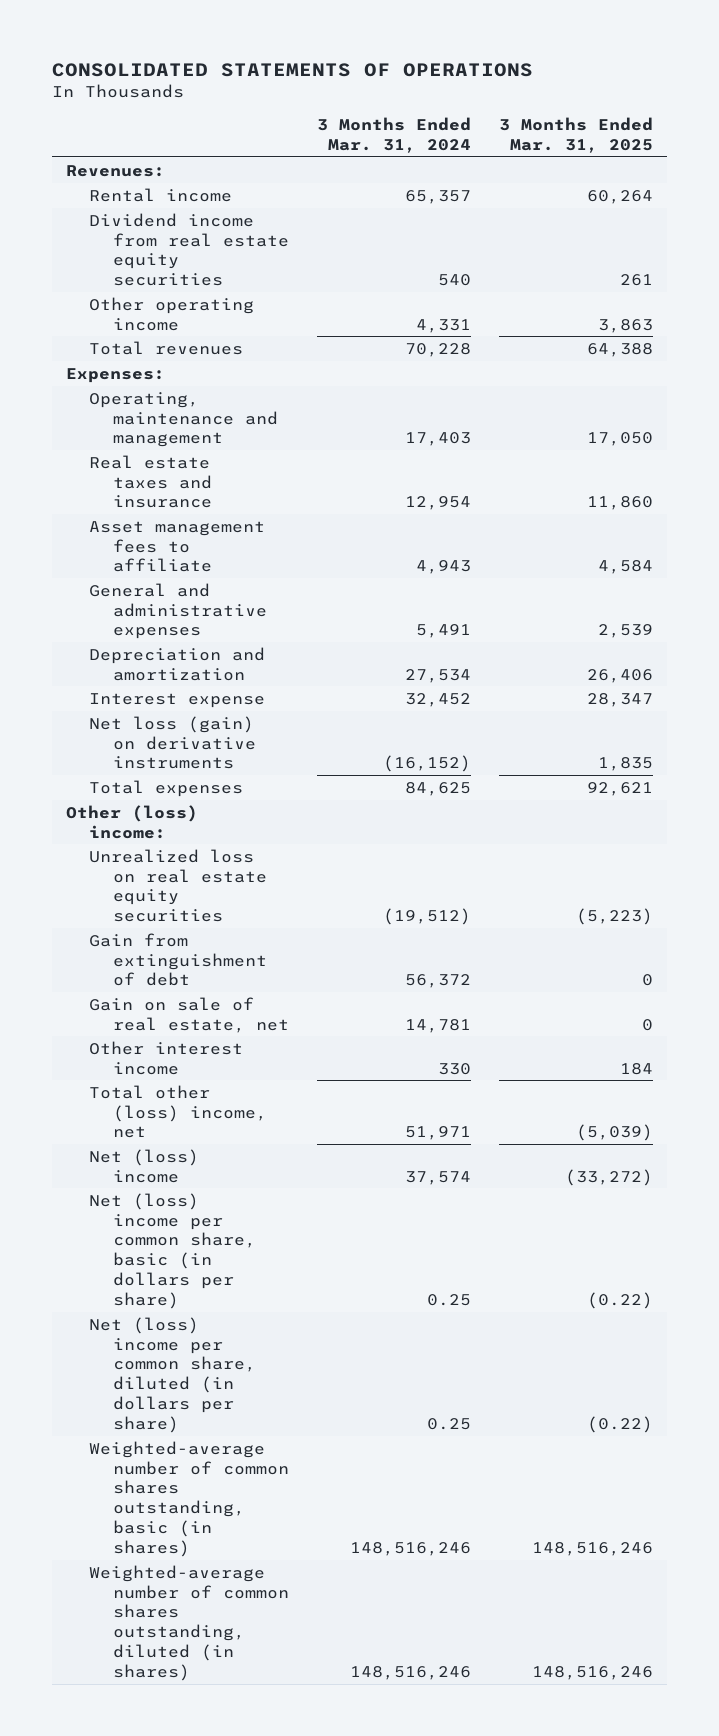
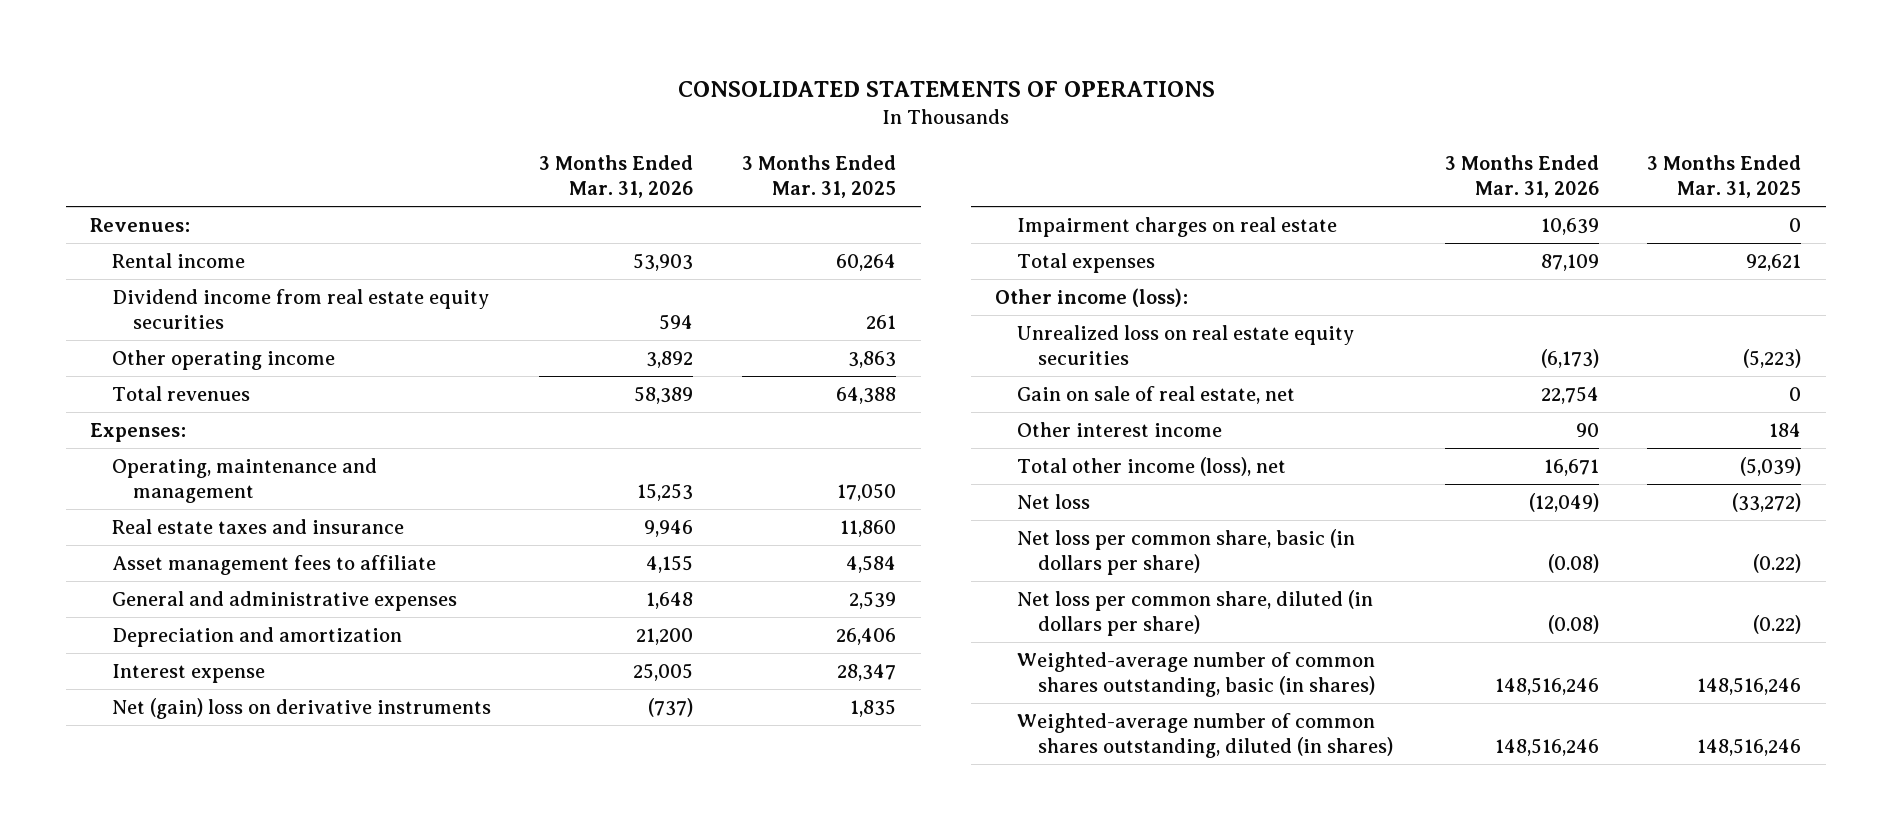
[317,116,472,153] 3 Months Ended Mar. 31, 2024 -> none
none -> [539,154,694,199] 3 Months Ended Mar. 31, 2026
[89,715,257,770] Net loss (gain) on derivative instruments -> [111,697,491,719] Net (gain) loss on derivative instruments
none -> [1016,216,1337,237] Impairment charges on real estate
[65,804,198,839] Other (loss) income: -> [995,287,1189,307] Other income (loss):
[89,932,268,987] Gain from extinguishment of debt -> none
[89,1084,268,1139] Total other (loss) income, net -> [1016,456,1286,476] Total other income (loss), net
[89,1148,200,1183] Net (loss) income -> [1016,493,1090,509] Net loss
[89,1192,257,1309] Net (loss) income per common share, basic (in dollars per share) -> [1016,528,1355,576] Net loss per common share, basic (in dollars per share)
[89,1316,257,1433] Net (loss) income per common share, diluted (in dollars per share) -> [1016,589,1373,637] Net loss per common share, diluted (in dollars per share)

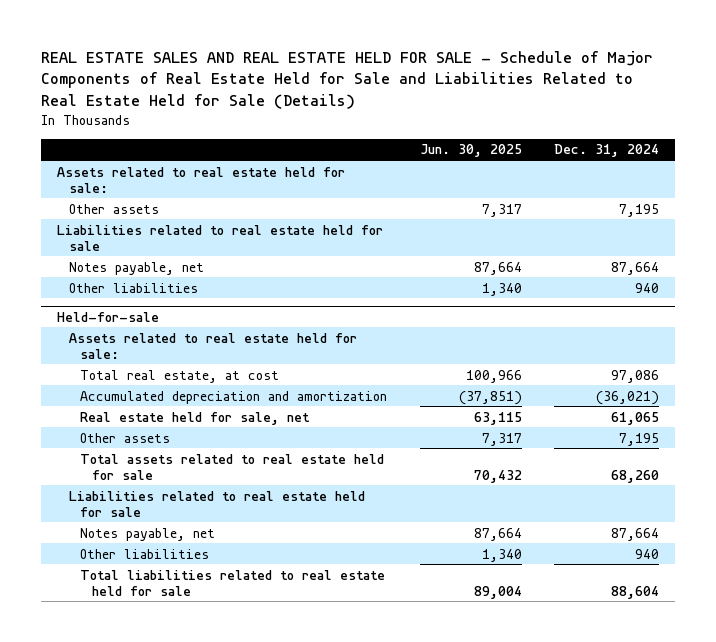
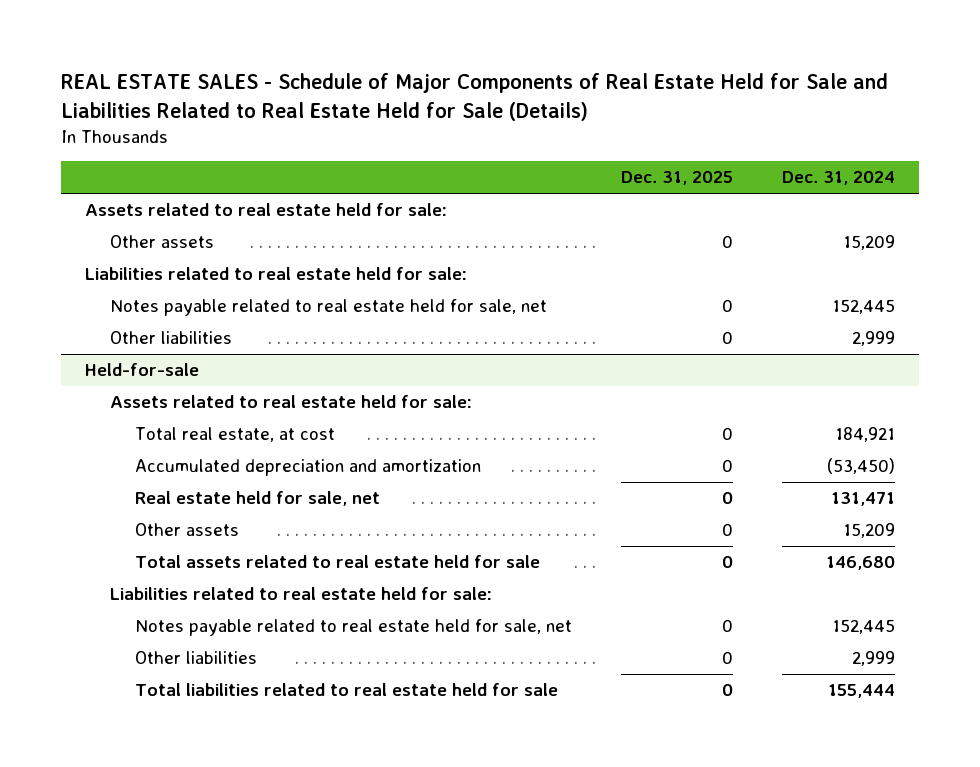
[41,50,654,110] REAL ESTATE SALES AND REAL ESTATE HELD FOR SALE - Schedule of Major Components of Real Estate Held for Sale and Liabilities Related to Real Estate Held for Sale (Details) -> [60,73,888,121] REAL ESTATE SALES - Schedule of Major Components of Real Estate Held for Sale and Liabilities Related to Real Estate Held for Sale (Details)
[419,144,522,158] Jun. 30, 2025 -> none
none -> [620,171,733,186] Dec. 31, 2025
[618,203,659,217] 7,195 -> [842,235,895,251] 15,209
[57,224,384,251] Liabilities related to real estate held for sale -> [85,267,468,281] Liabilities related to real estate held for sale:
[68,261,204,275] Notes payable, net -> [110,299,548,317] Notes payable related to real estate held for sale, net
[610,261,659,275] 87,664 -> [831,299,895,315] 152,445
[634,282,659,293] 940 -> [851,331,895,347] 2,999
[610,369,659,383] 97,086 -> [834,427,895,443] 184,921
[595,390,659,405] (36,021) -> [826,458,895,475] (53,450)
[610,411,659,425] 61,065 -> [830,492,895,507] 131,471
[618,432,659,446] 7,195 -> [842,523,895,539] 15,209
[610,469,659,483] 68,260 -> [825,556,895,571] 146,680
[68,490,365,517] Liabilities related to real estate held for sale -> [110,587,493,601] Liabilities related to real estate held for sale:
[80,527,216,541] Notes payable, net -> [134,619,572,637] Notes payable related to real estate held for sale, net
[610,527,659,541] 87,664 -> [831,619,895,635] 152,445
[634,548,659,559] 940 -> [851,651,895,667] 2,999
[610,585,659,599] 88,604 -> [827,684,895,699] 155,444

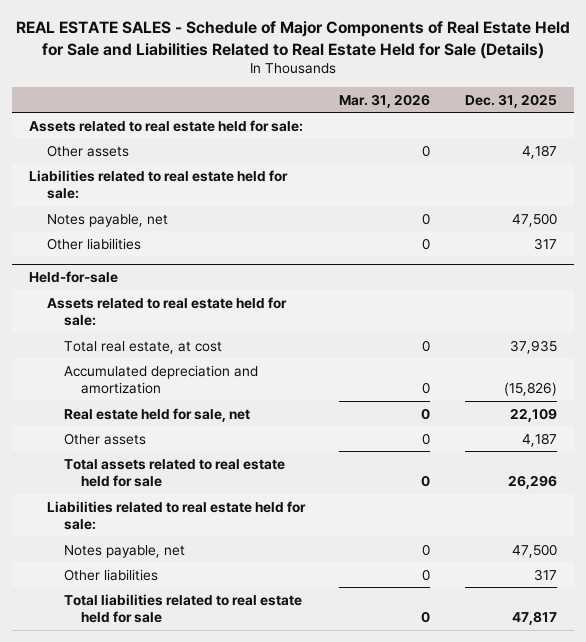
[781,171,895,186] Dec. 31, 2024 -> none
none -> [339,93,431,108] Mar. 31, 2026
[721,235,733,249] 0 -> [521,144,557,159] 4,187
[110,299,548,317] Notes payable related to real estate held for sale, net -> [46,213,168,227] Notes payable, net
[721,299,733,313] 0 -> [511,212,557,227] 47,500
[721,331,733,345] 0 -> [533,237,557,250] 317
[721,427,733,441] 0 -> [509,339,557,354] 37,935
[721,459,733,473] 0 -> [503,381,557,396] (15,826)
[721,492,733,505] 0 -> [509,407,557,422] 22,109
[721,523,733,537] 0 -> [521,432,557,447] 4,187
[721,556,733,569] 0 -> [507,474,557,489] 26,296
[134,619,572,637] Notes payable related to real estate held for sale, net -> [64,544,186,558] Notes payable, net
[721,619,733,633] 0 -> [511,543,557,558] 47,500
[721,651,733,665] 0 -> [533,568,557,581] 317
[721,684,733,697] 0 -> [511,610,557,625] 47,817

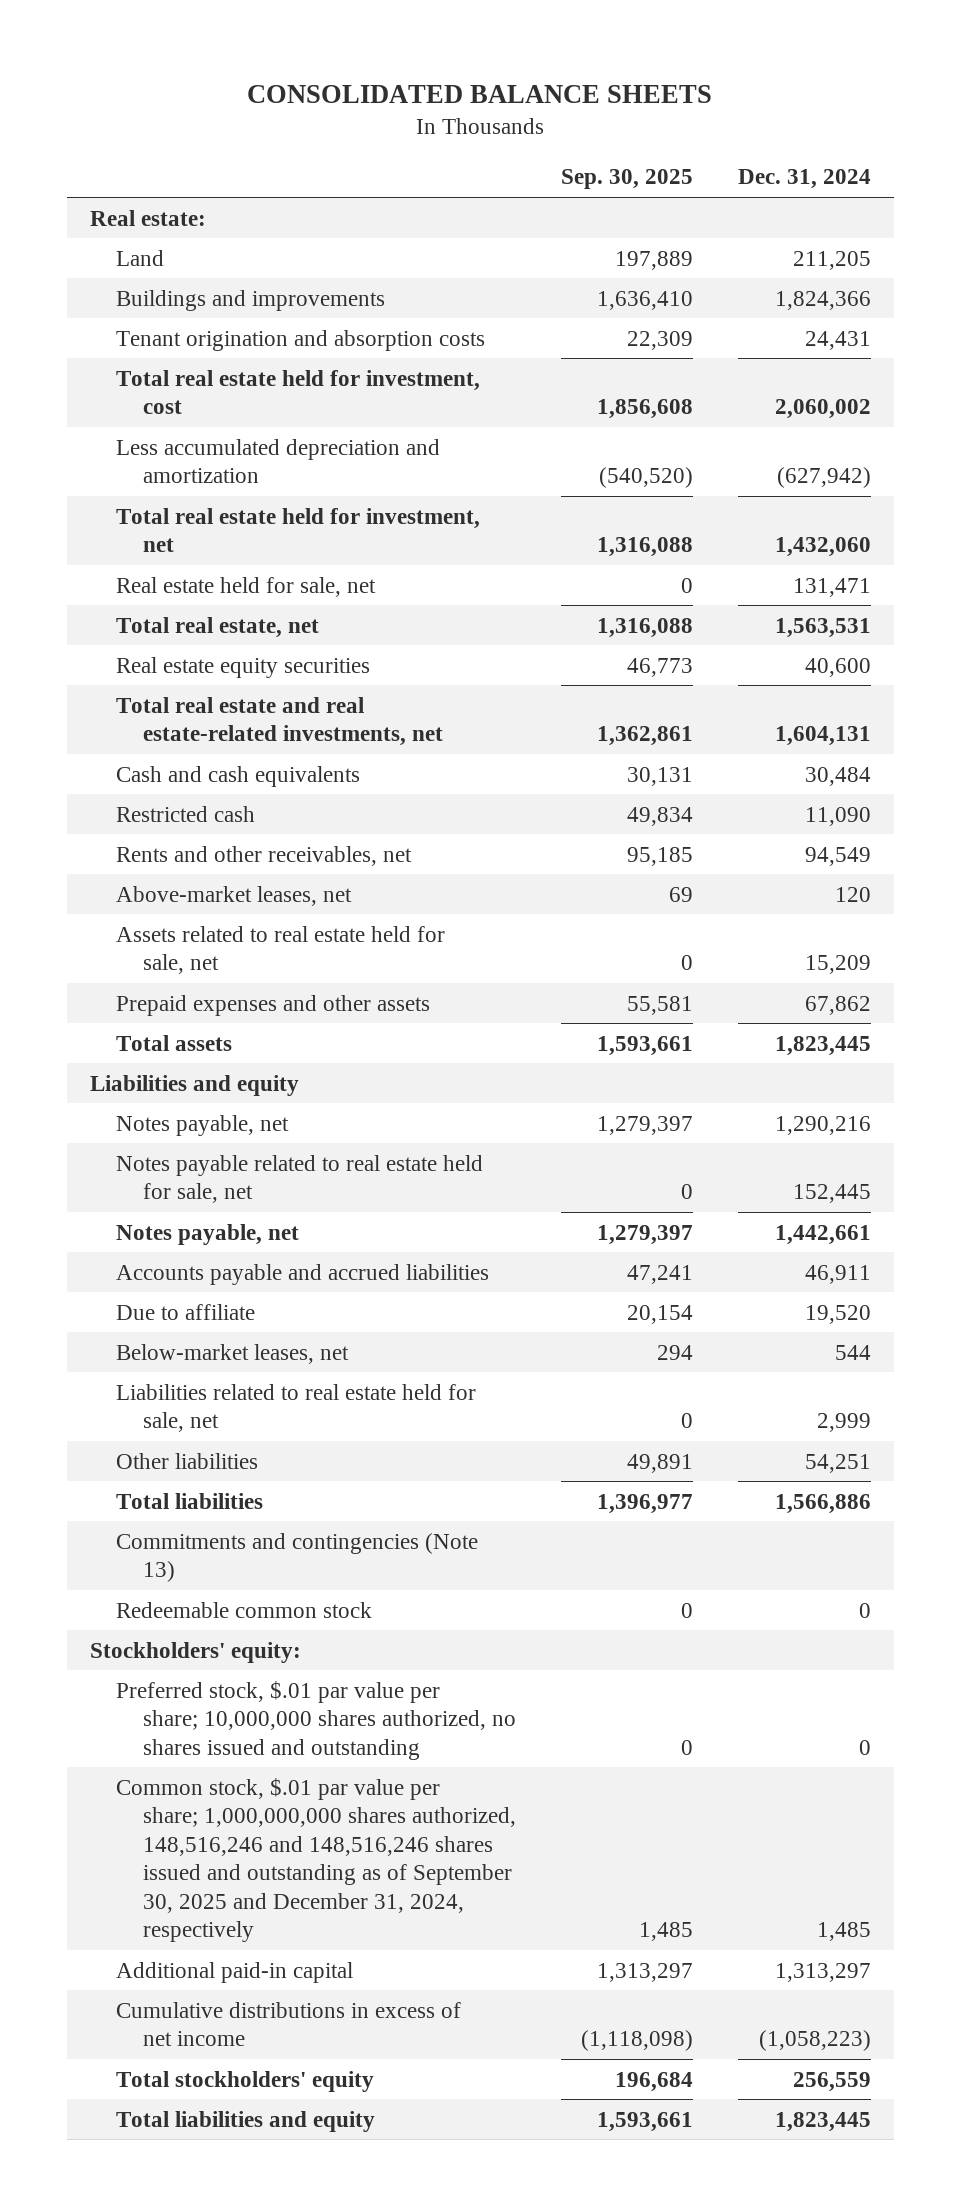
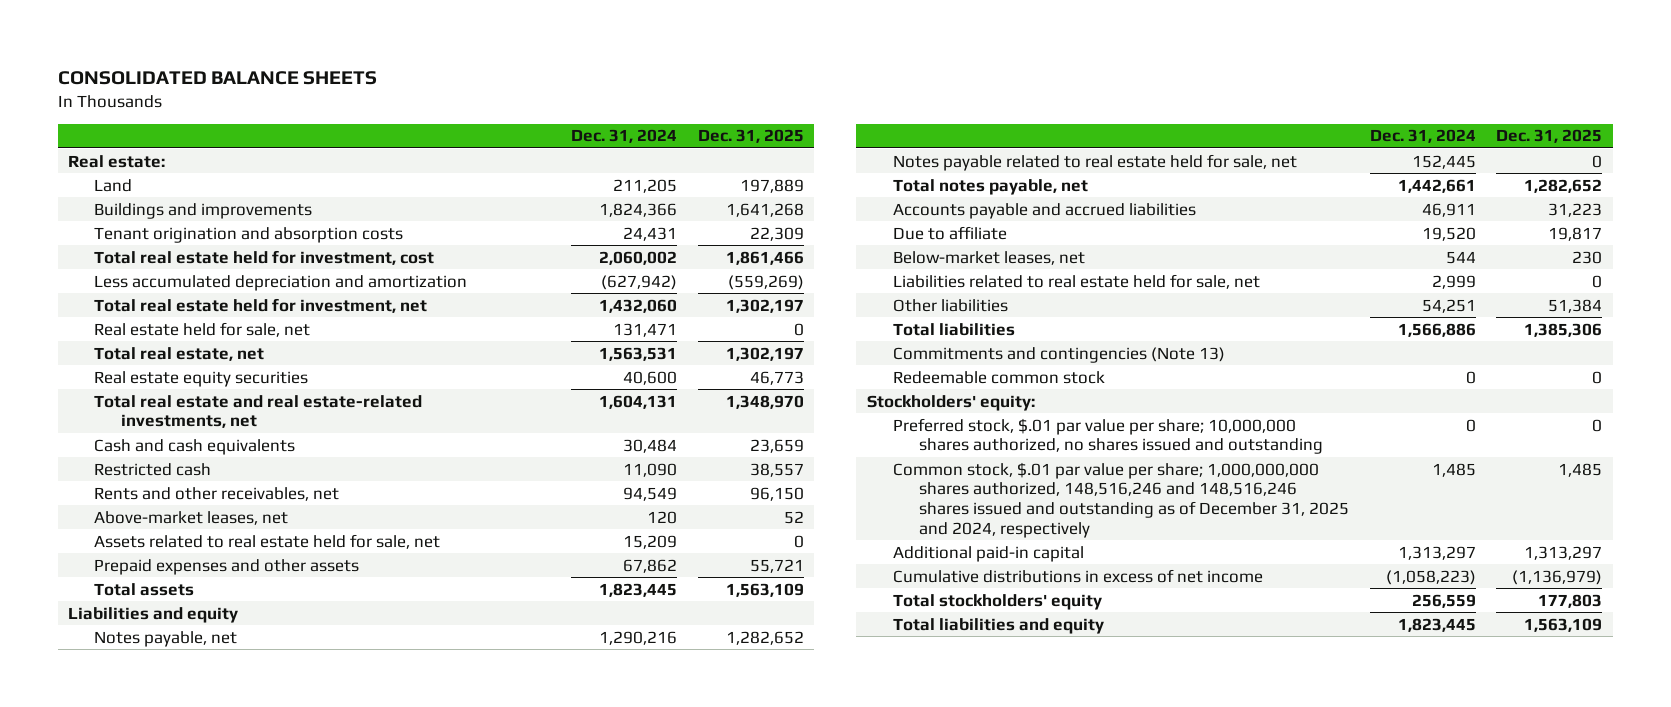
[561,169,694,190] Sep. 30, 2025 -> none
none -> [697,129,804,144] Dec. 31, 2025
[116,1223,300,1245] Notes payable, net -> [892,178,1088,195] Total notes payable, net
[116,1777,517,1943] Common stock, $.01 par value per share; 1,000,000,000 shares authorized, 148,516,246 and 148,516,246 shares issued and outstanding as of September 30, 2025 and December 31, 2024, respectively -> [892,461,1350,538] Common stock, $.01 par value per share; 1,000,000,000 shares authorized, 148,516,246 and 148,516,246 shares issued and outstanding as of December 31, 2025 and 2024, respectively

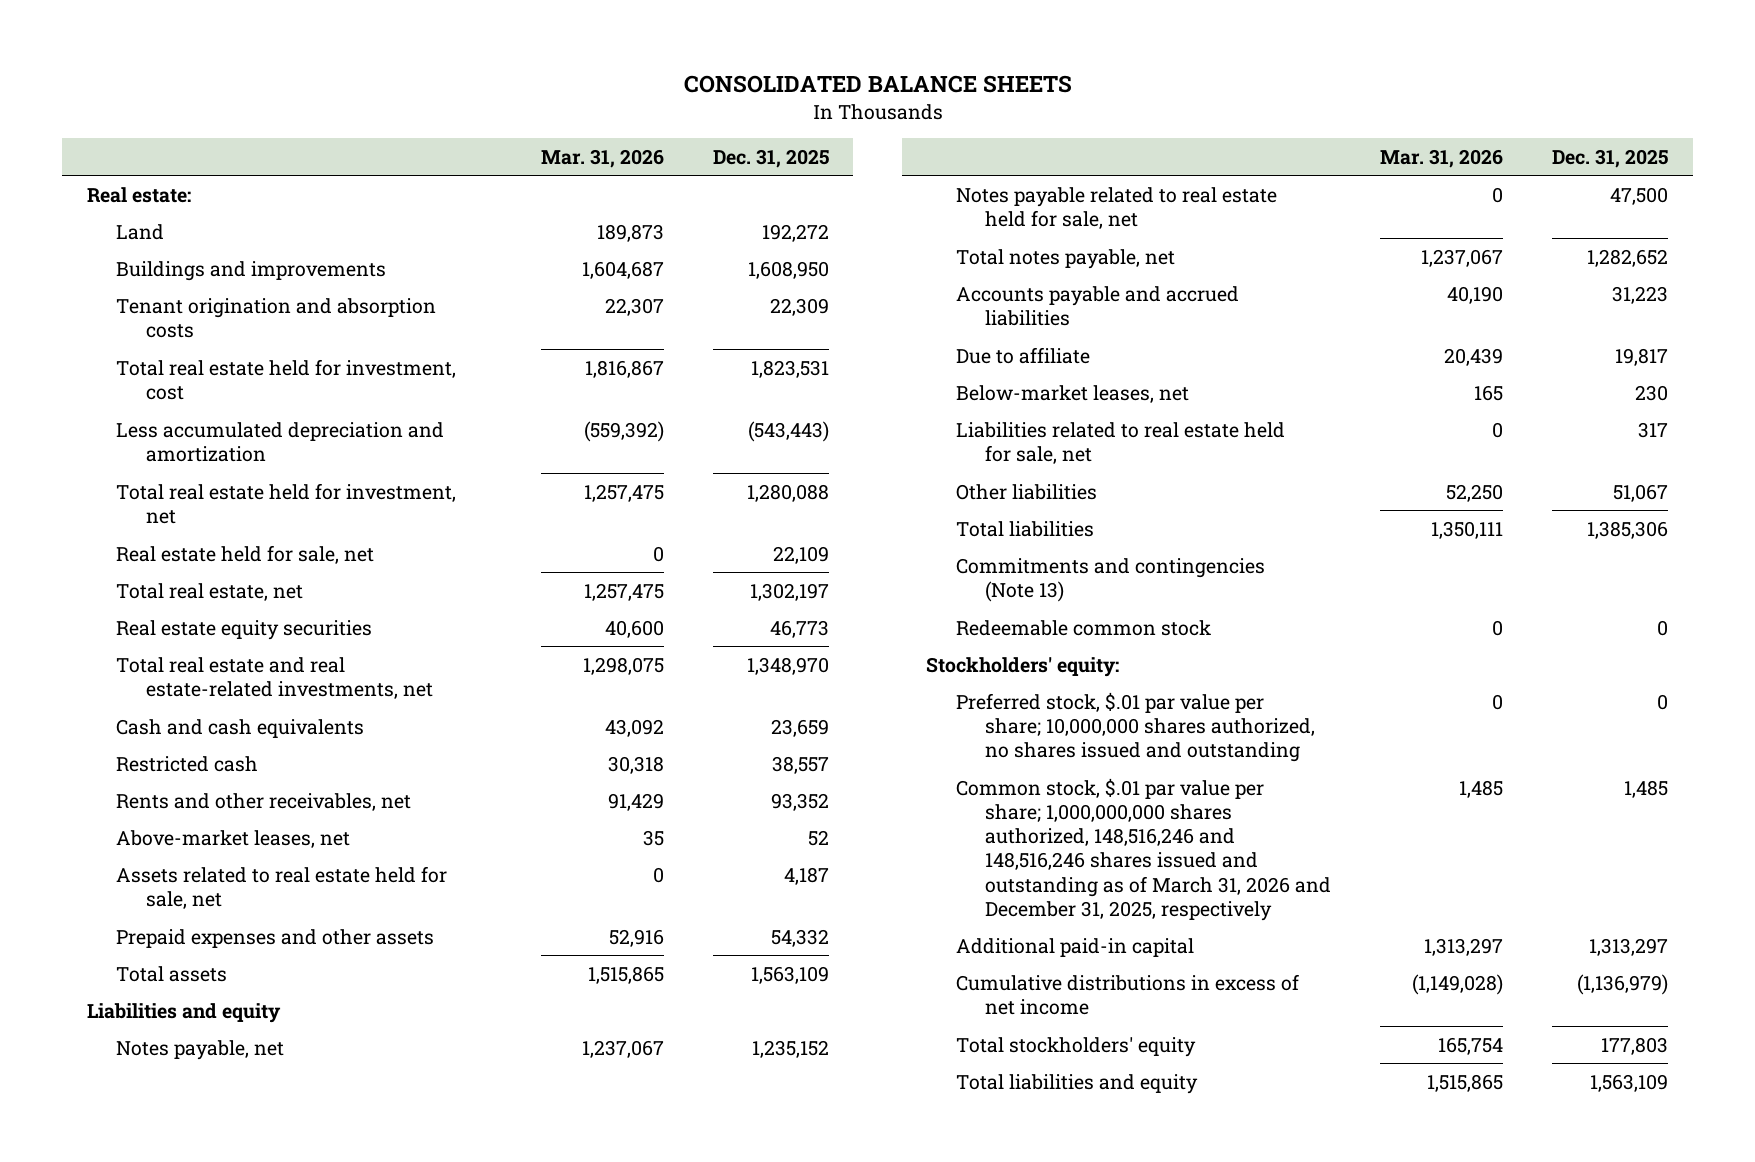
[571,129,678,144] Dec. 31, 2024 -> none
none -> [540,148,664,168] Mar. 31, 2026
[739,178,804,193] 197,889 -> [761,223,829,242] 192,272
[725,202,804,217] 1,641,268 -> [747,260,829,279] 1,608,950
[725,250,804,265] 1,861,466 -> [750,359,829,378] 1,823,531
[727,274,804,290] (559,269) -> [747,420,829,442] (543,443)
[725,298,804,313] 1,302,197 -> [746,483,829,502] 1,280,088
[793,322,804,336] 0 -> [772,545,829,564] 22,109
[749,486,804,501] 96,150 -> [770,792,829,811] 93,352
[793,534,804,548] 0 -> [783,866,829,885] 4,187
[749,558,804,573] 55,721 -> [770,928,829,947] 54,332
[725,630,804,645] 1,282,652 -> [751,1039,829,1058] 1,235,152
[1592,154,1603,168] 0 -> [1610,186,1669,205] 47,500
[1592,274,1603,288] 0 -> [1638,421,1669,438] 317
[1548,298,1603,313] 51,384 -> [1613,483,1669,502] 51,067
[892,461,1350,538] Common stock, $.01 par value per share; 1,000,000,000 shares authorized, 148,516,246 and 148,516,246 shares issued and outstanding as of December 31, 2025 and 2024, respectively -> [955,777,1332,921] Common stock, $.01 par value per share; 1,000,000,000 shares authorized, 148,516,246 and 148,516,246 shares issued and outstanding as of March 31, 2026 and December 31, 2025, respectively

